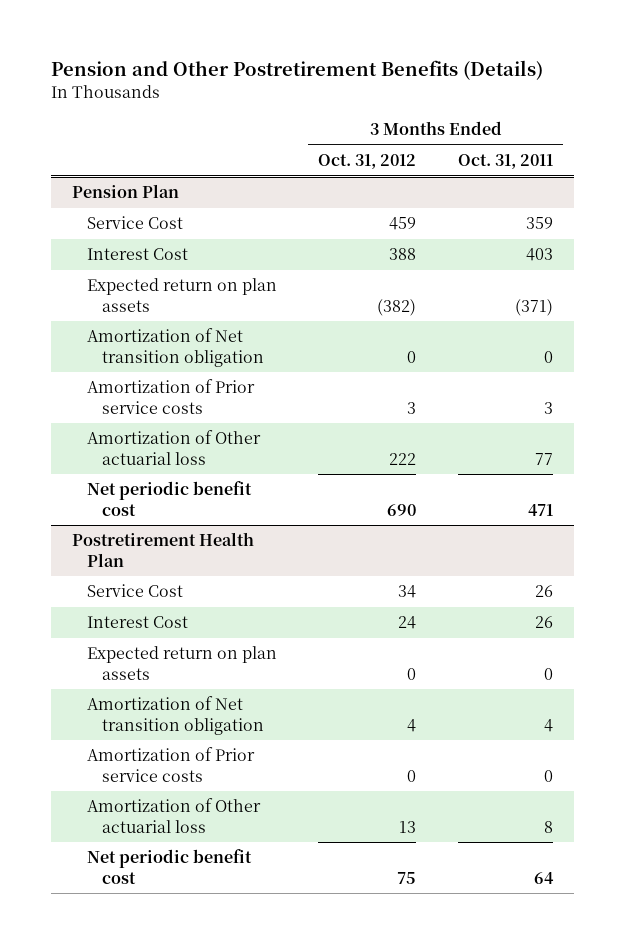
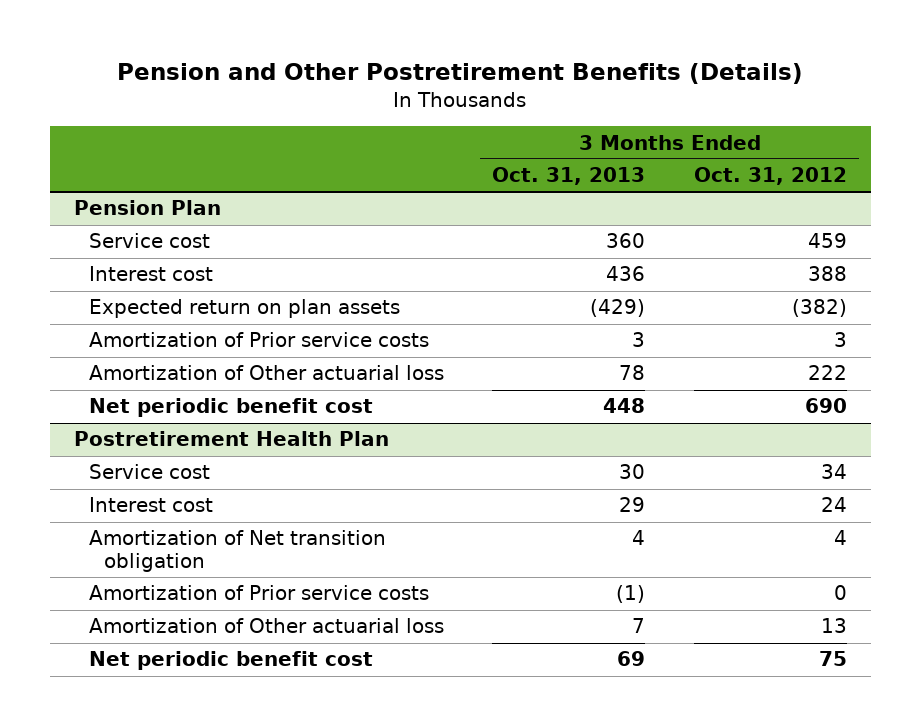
[457,154,553,170] Oct. 31, 2011 -> none
none -> [492,167,646,186] Oct. 31, 2013
[86,216,183,230] Service Cost -> [89,233,211,249] Service cost
[86,248,188,261] Interest Cost -> [89,266,214,282] Interest cost
[86,328,264,368] Amortization of Net transition obligation -> none
[86,646,277,681] Expected return on plan assets -> none
[86,584,183,598] Service Cost -> [89,464,211,480] Service cost
[86,616,188,629] Interest Cost -> [89,497,214,513] Interest cost

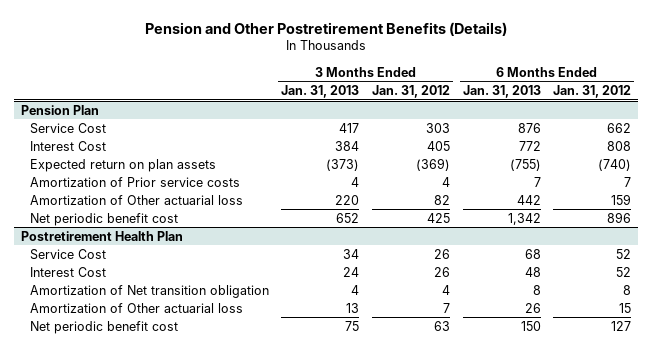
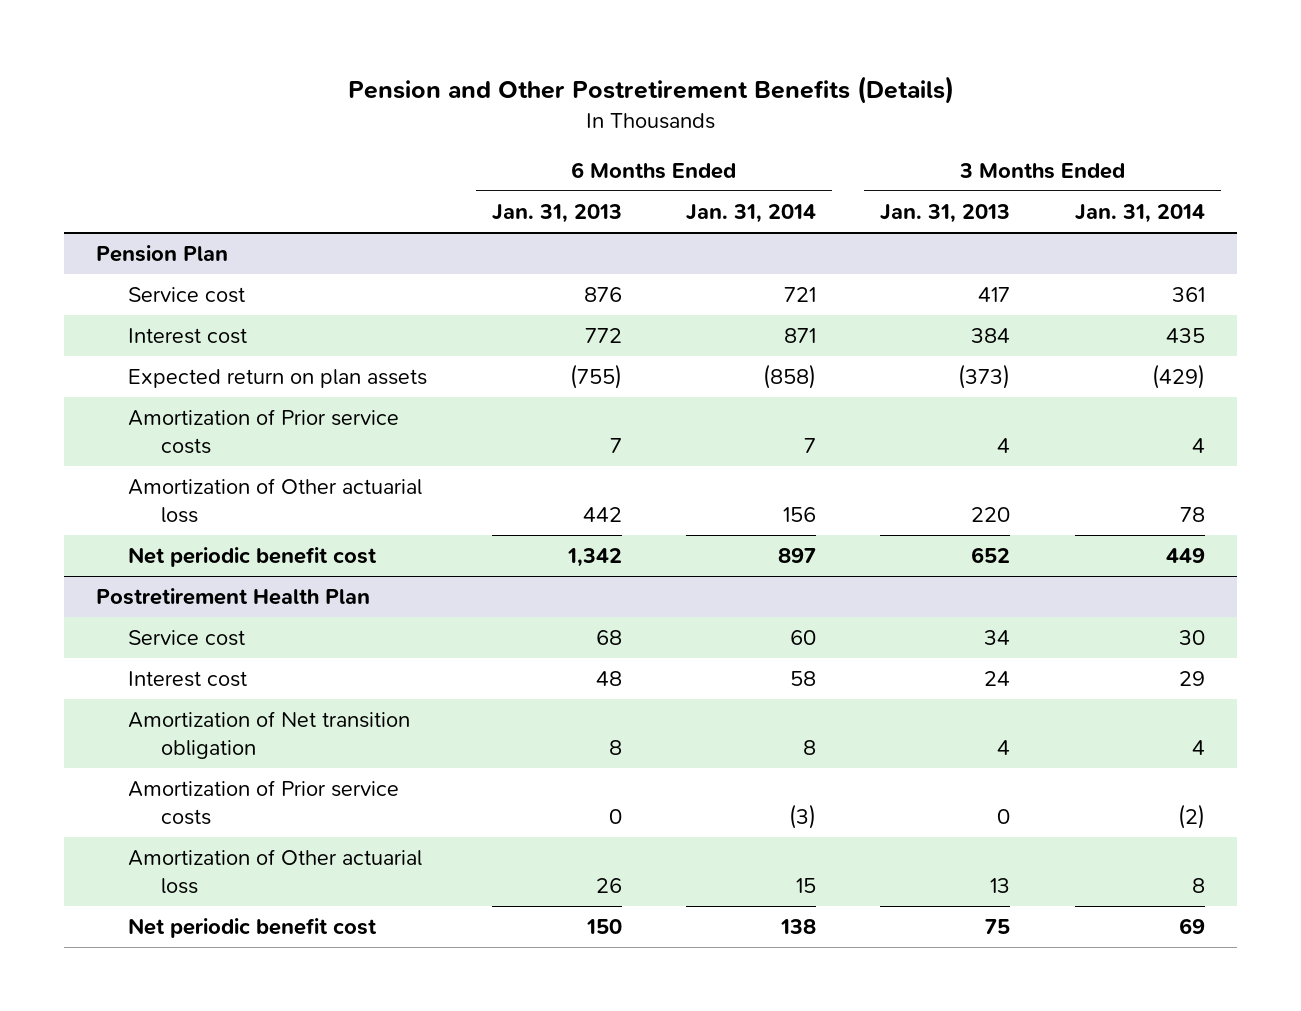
[372,84,451,98] Jan. 31, 2012 -> none
[553,84,632,98] Jan. 31, 2012 -> none
none -> [686,203,817,223] Jan. 31, 2014
none -> [1074,203,1205,223] Jan. 31, 2014
[29,122,106,134] Service Cost -> [128,287,246,304] Service cost
[29,140,106,151] Interest Cost -> [128,328,248,345] Interest cost
[29,248,106,260] Service Cost -> [128,630,246,647] Service cost
[29,266,106,277] Interest Cost -> [128,671,248,688] Interest cost
none -> [128,780,400,825] Amortization of Prior service costs

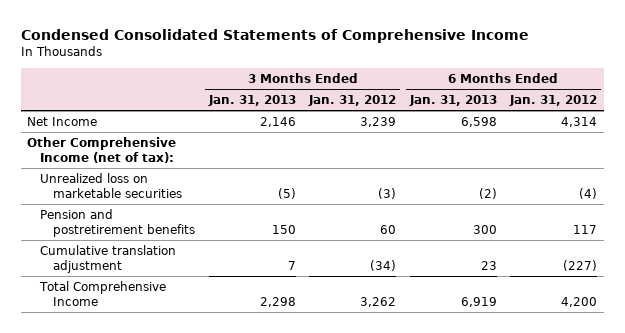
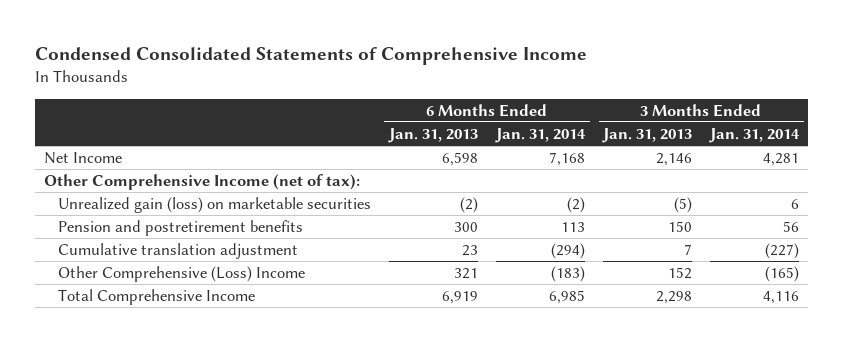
[308,95,397,107] Jan. 31, 2012 -> none
[509,95,598,107] Jan. 31, 2012 -> none
none -> [495,127,587,143] Jan. 31, 2014
none -> [709,127,801,143] Jan. 31, 2014
[40,172,183,198] Unrealized loss on marketable securities -> [57,196,371,213] Unrealized gain (loss) on marketable securities
none -> [57,265,305,282] Other Comprehensive (Loss) Income

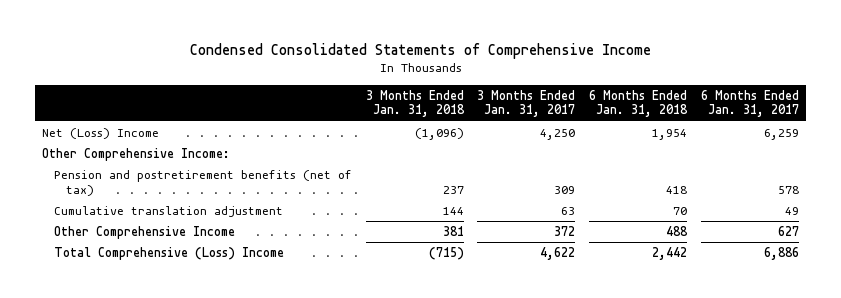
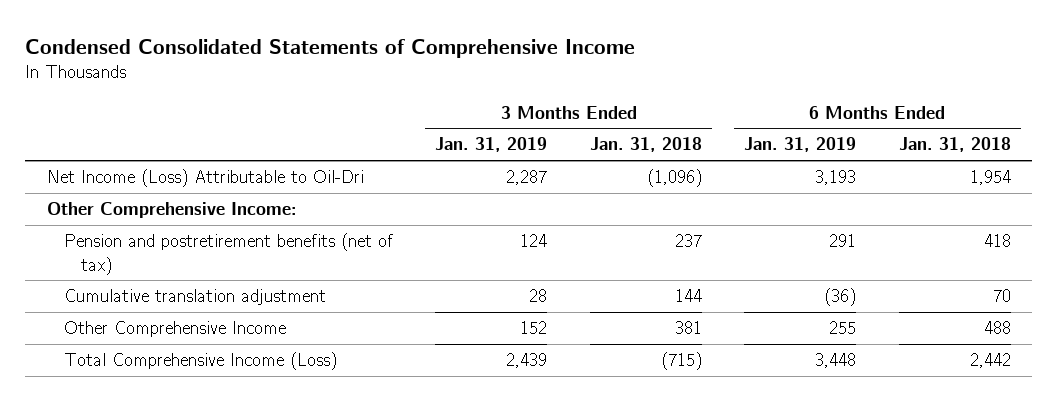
[477,89,576,118] 3 Months Ended Jan. 31, 2017 -> none
[700,89,799,118] 6 Months Ended Jan. 31, 2017 -> none
none -> [435,137,548,153] Jan. 31, 2019
none -> [744,137,857,153] Jan. 31, 2019
[42,127,160,139] Net (Loss) Income -> [46,169,364,188] Net Income (Loss) Attributable to Oil-Dri
[54,246,285,260] Total Comprehensive (Loss) Income -> [63,352,337,371] Total Comprehensive Income (Loss)

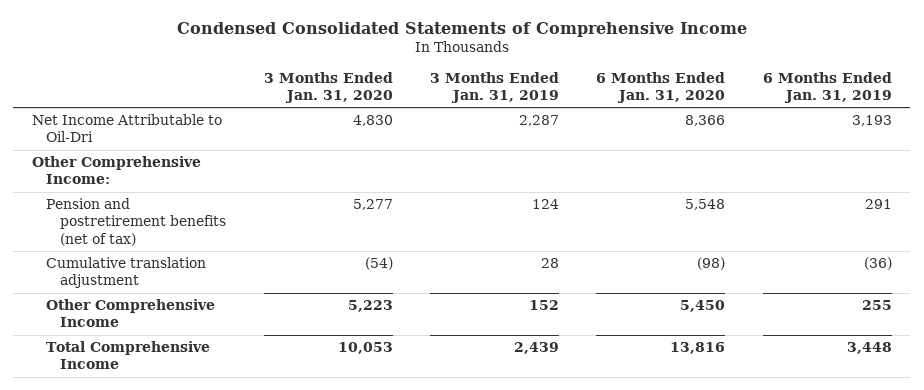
[589,137,702,153] Jan. 31, 2018 -> none
[898,137,1011,153] Jan. 31, 2018 -> none
none -> [263,71,393,104] 3 Months Ended Jan. 31, 2020
none -> [596,71,726,104] 6 Months Ended Jan. 31, 2020
[46,169,364,188] Net Income (Loss) Attributable to Oil-Dri -> [32,113,223,143] Net Income Attributable to Oil-Dri
[63,352,337,371] Total Comprehensive Income (Loss) -> [46,340,211,370] Total Comprehensive Income

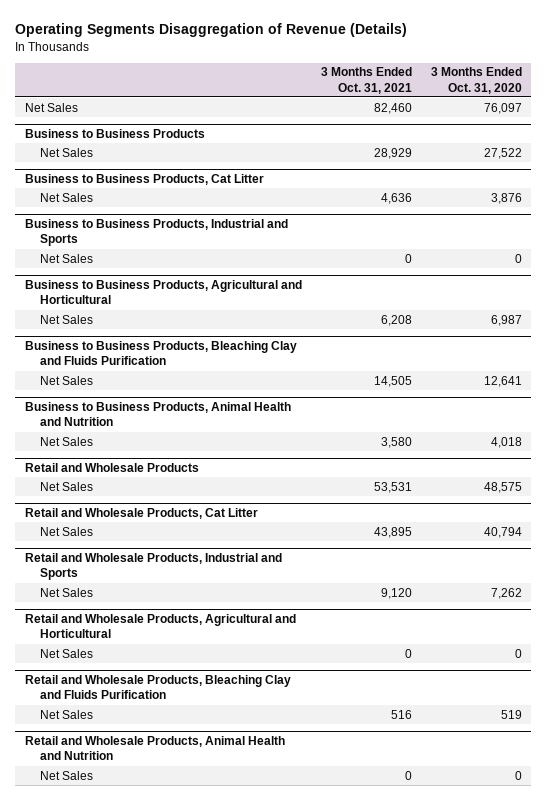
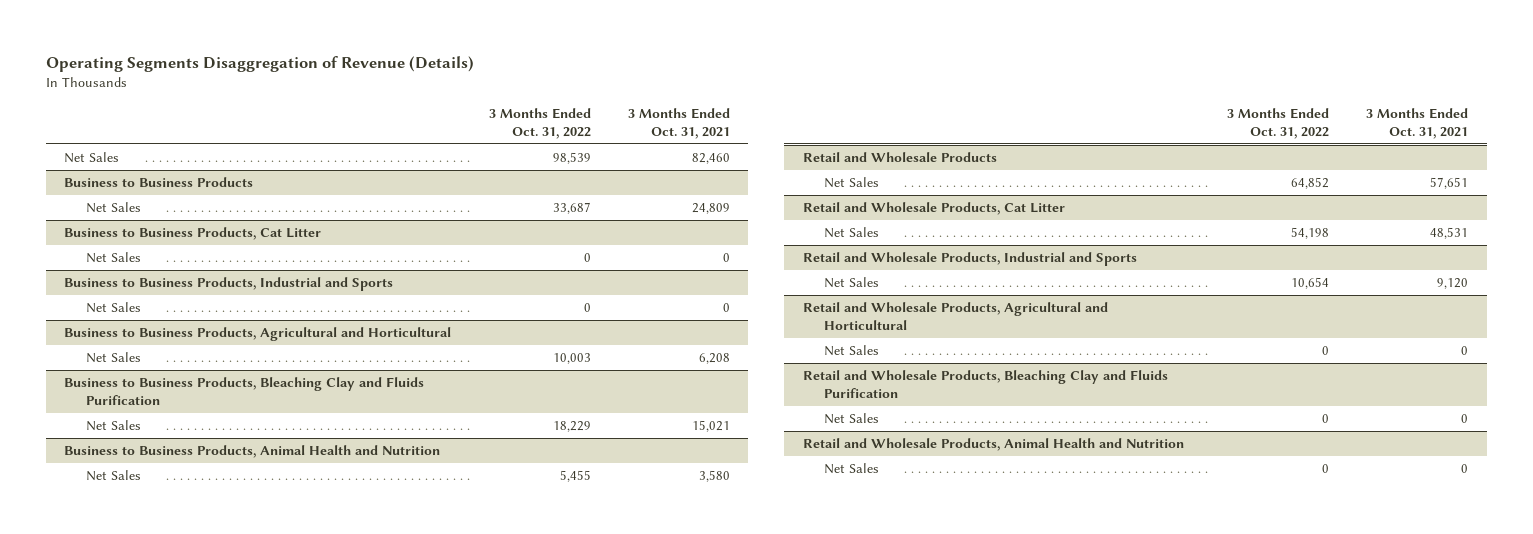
[430,67,522,94] 3 Months Ended Oct. 31, 2020 -> none
none -> [488,108,591,140] 3 Months Ended Oct. 31, 2022
[373,147,412,159] 28,929 -> [691,203,730,215] 24,809
[380,192,412,204] 4,636 -> [722,253,730,263] 0
[373,375,412,387] 14,505 -> [691,420,730,433] 15,021
[373,481,412,493] 53,531 -> [1430,177,1469,190] 57,651
[373,526,412,538] 43,895 -> [1430,227,1469,240] 48,531
[390,709,412,719] 516 -> [1461,414,1469,424] 0

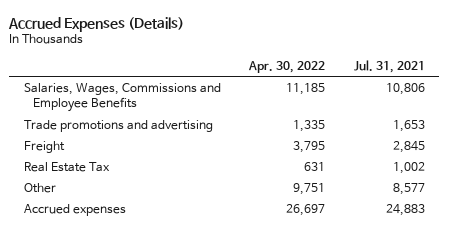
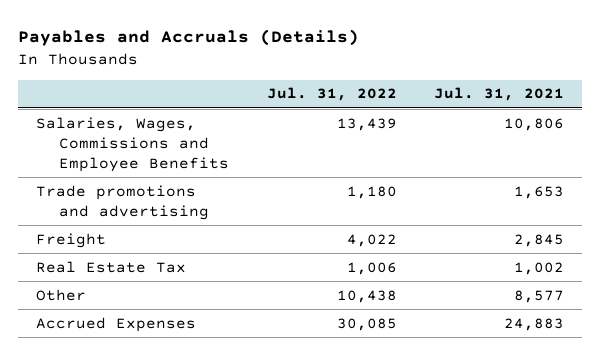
[8,16,185,32] Accrued Expenses (Details) -> [17,29,359,47] Payables and Accruals (Details)
[248,60,326,73] Apr. 30, 2022 -> none
none -> [266,87,397,102] Jul. 31, 2022
[23,203,126,216] Accrued expenses -> [36,316,197,332] Accrued Expenses

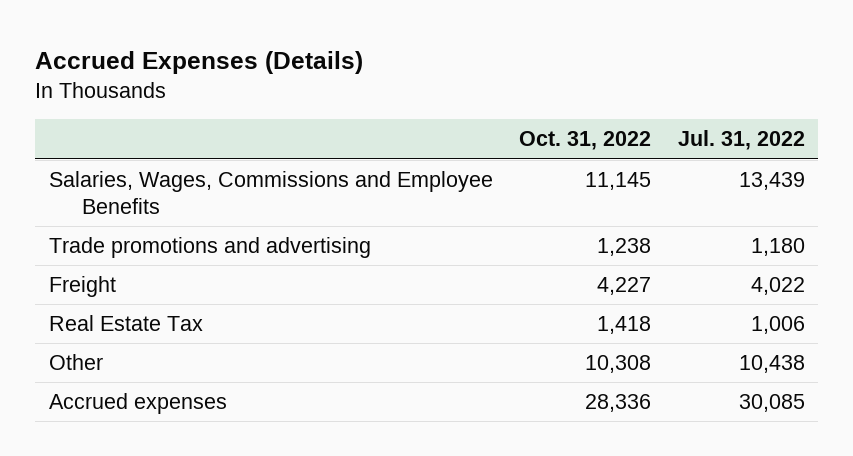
[17,29,359,47] Payables and Accruals (Details) -> [35,50,364,74] Accrued Expenses (Details)
[433,87,564,102] Jul. 31, 2021 -> none
none -> [519,131,652,151] Oct. 31, 2022
[36,316,197,332] Accrued Expenses -> [48,393,227,415] Accrued expenses

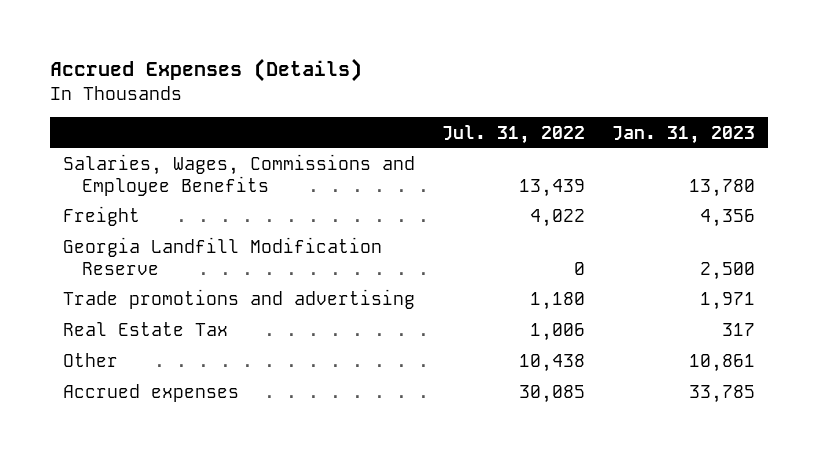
[519,131,652,151] Oct. 31, 2022 -> none
none -> [611,125,755,144] Jan. 31, 2023
none -> [63,237,383,275] Georgia Landfill Modification Reserve
[48,237,371,259] Trade promotions and advertising -> [63,289,416,310] Trade promotions and advertising

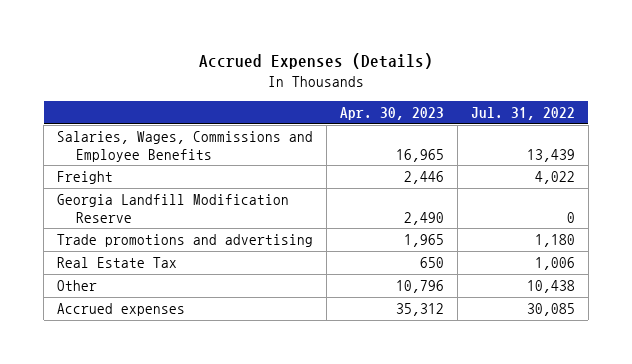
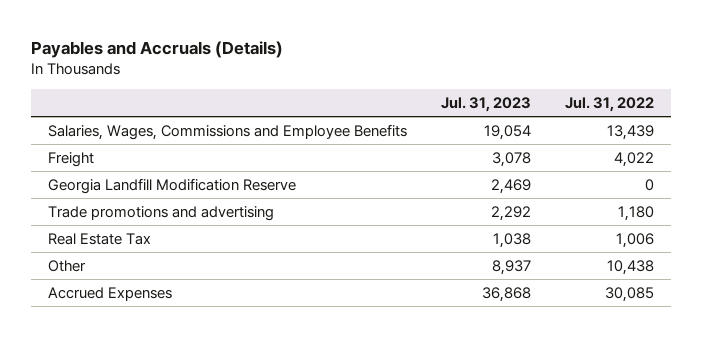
[198,53,433,70] Accrued Expenses (Details) -> [31,41,284,59] Payables and Accruals (Details)
[339,106,444,120] Apr. 30, 2023 -> none
none -> [441,96,532,112] Jul. 31, 2023
[57,303,186,317] Accrued expenses -> [48,286,173,301] Accrued Expenses

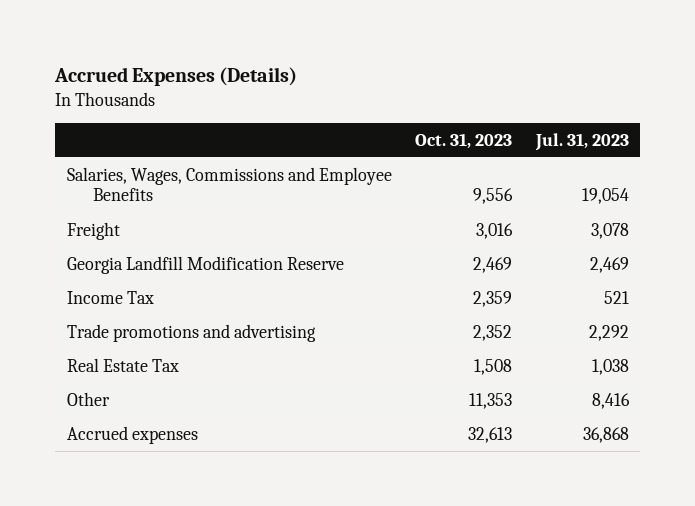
[31,41,284,59] Payables and Accruals (Details) -> [54,67,298,87] Accrued Expenses (Details)
[564,96,654,112] Jul. 31, 2022 -> none
none -> [415,132,513,149] Oct. 31, 2023
none -> [66,290,154,304] Income Tax
[492,259,532,275] 8,937 -> [591,392,630,409] 8,416
[48,286,173,301] Accrued Expenses -> [66,425,198,444] Accrued expenses

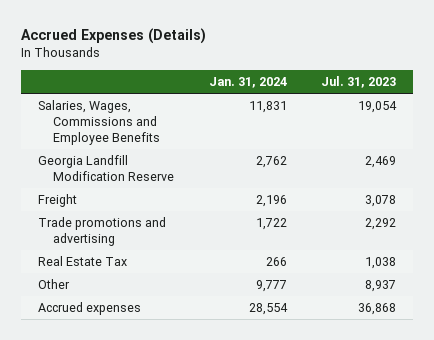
[415,132,513,149] Oct. 31, 2023 -> none
none -> [208,76,287,88] Jan. 31, 2024
[66,290,154,304] Income Tax -> none
[66,221,120,240] Freight -> [38,194,78,208] Freight
[591,392,630,409] 8,416 -> [364,280,396,293] 8,937

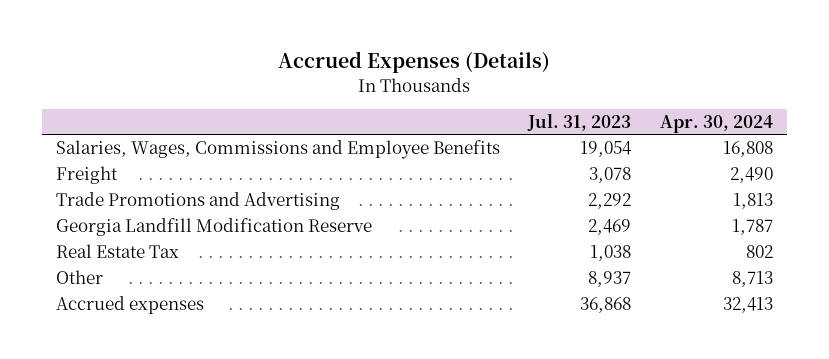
[208,76,287,88] Jan. 31, 2024 -> none
none -> [659,114,773,133] Apr. 30, 2024
[38,217,167,246] Trade promotions and advertising -> [55,192,340,211] Trade Promotions and Advertising
[38,155,175,181] Georgia Landfill Modification Reserve -> [55,218,372,237] Georgia Landfill Modification Reserve

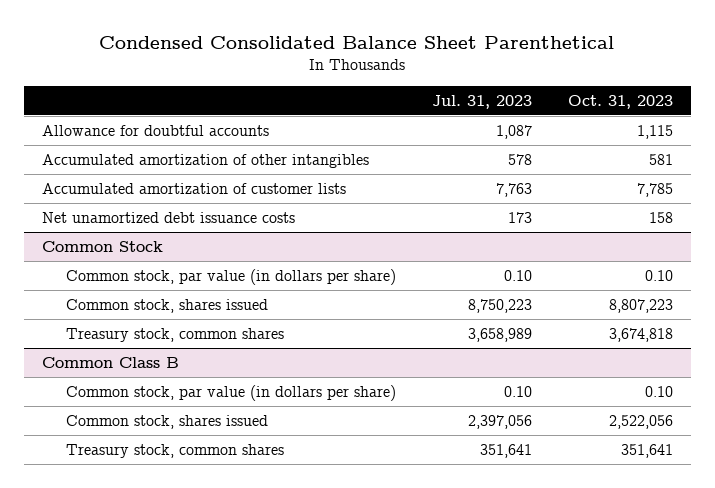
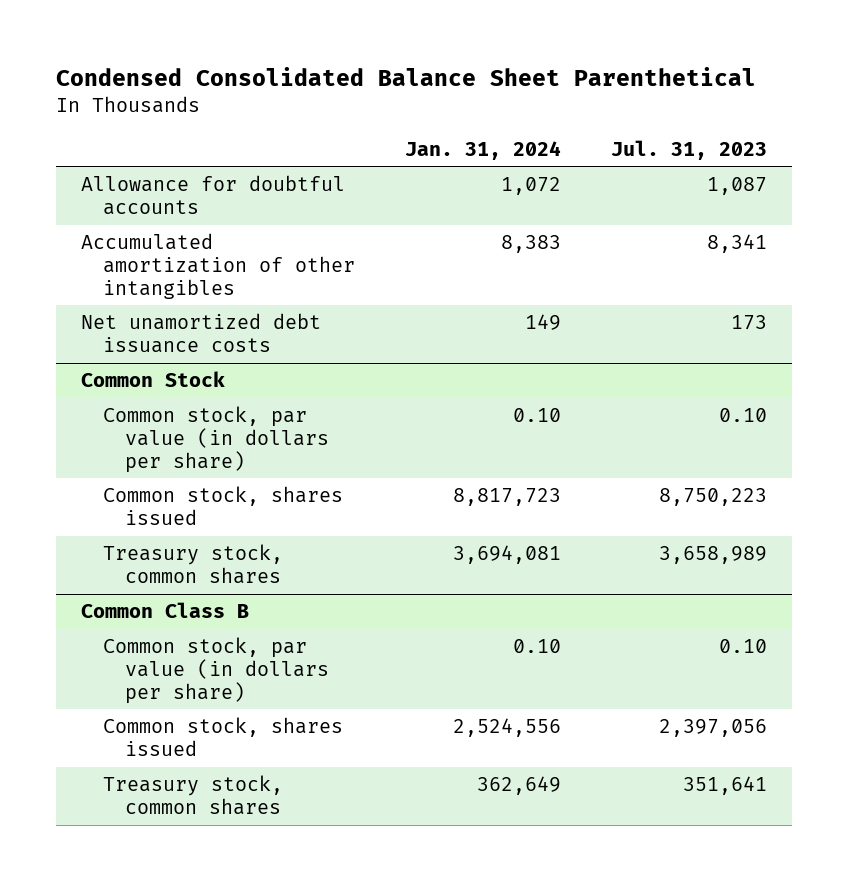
[567,95,673,110] Oct. 31, 2023 -> none
none -> [405,140,562,160] Jan. 31, 2024
[42,182,347,194] Accumulated amortization of customer lists -> none
[507,153,532,165] 578 -> [707,234,768,254] 8,341

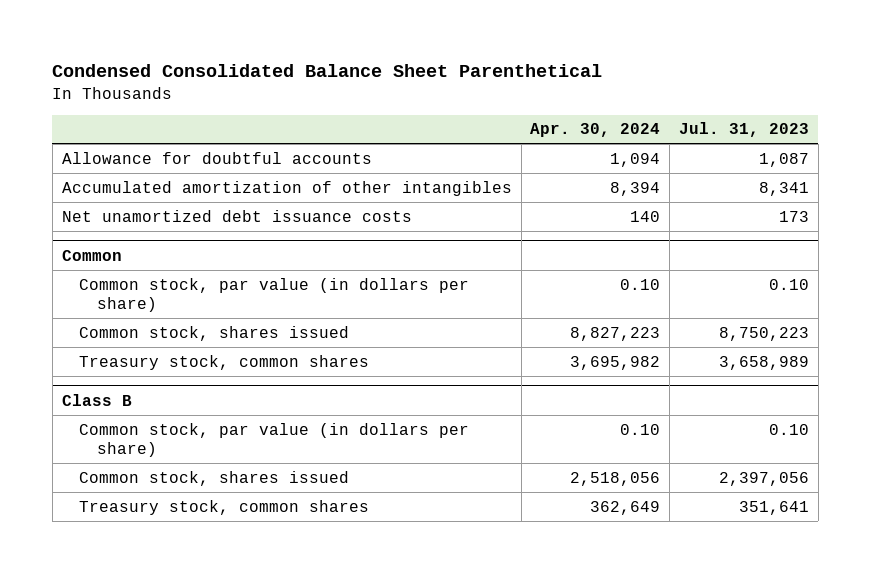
[405,140,562,160] Jan. 31, 2024 -> none
none -> [530,123,661,138] Apr. 30, 2024
[81,371,226,388] Common Stock -> [61,249,122,261] Common
[81,602,250,619] Common Class B -> [61,393,132,406] Class B

